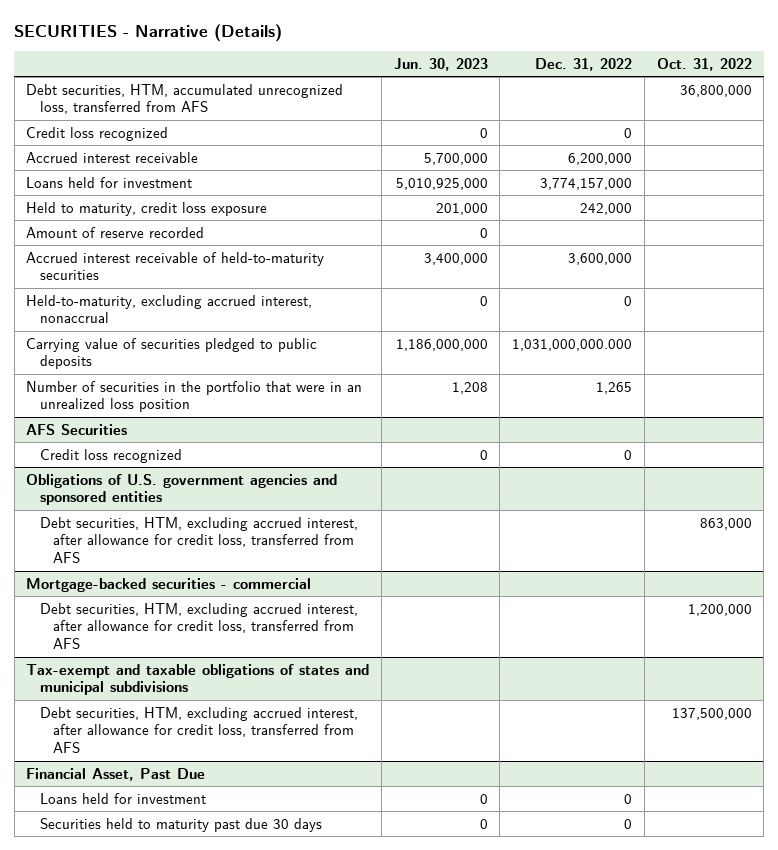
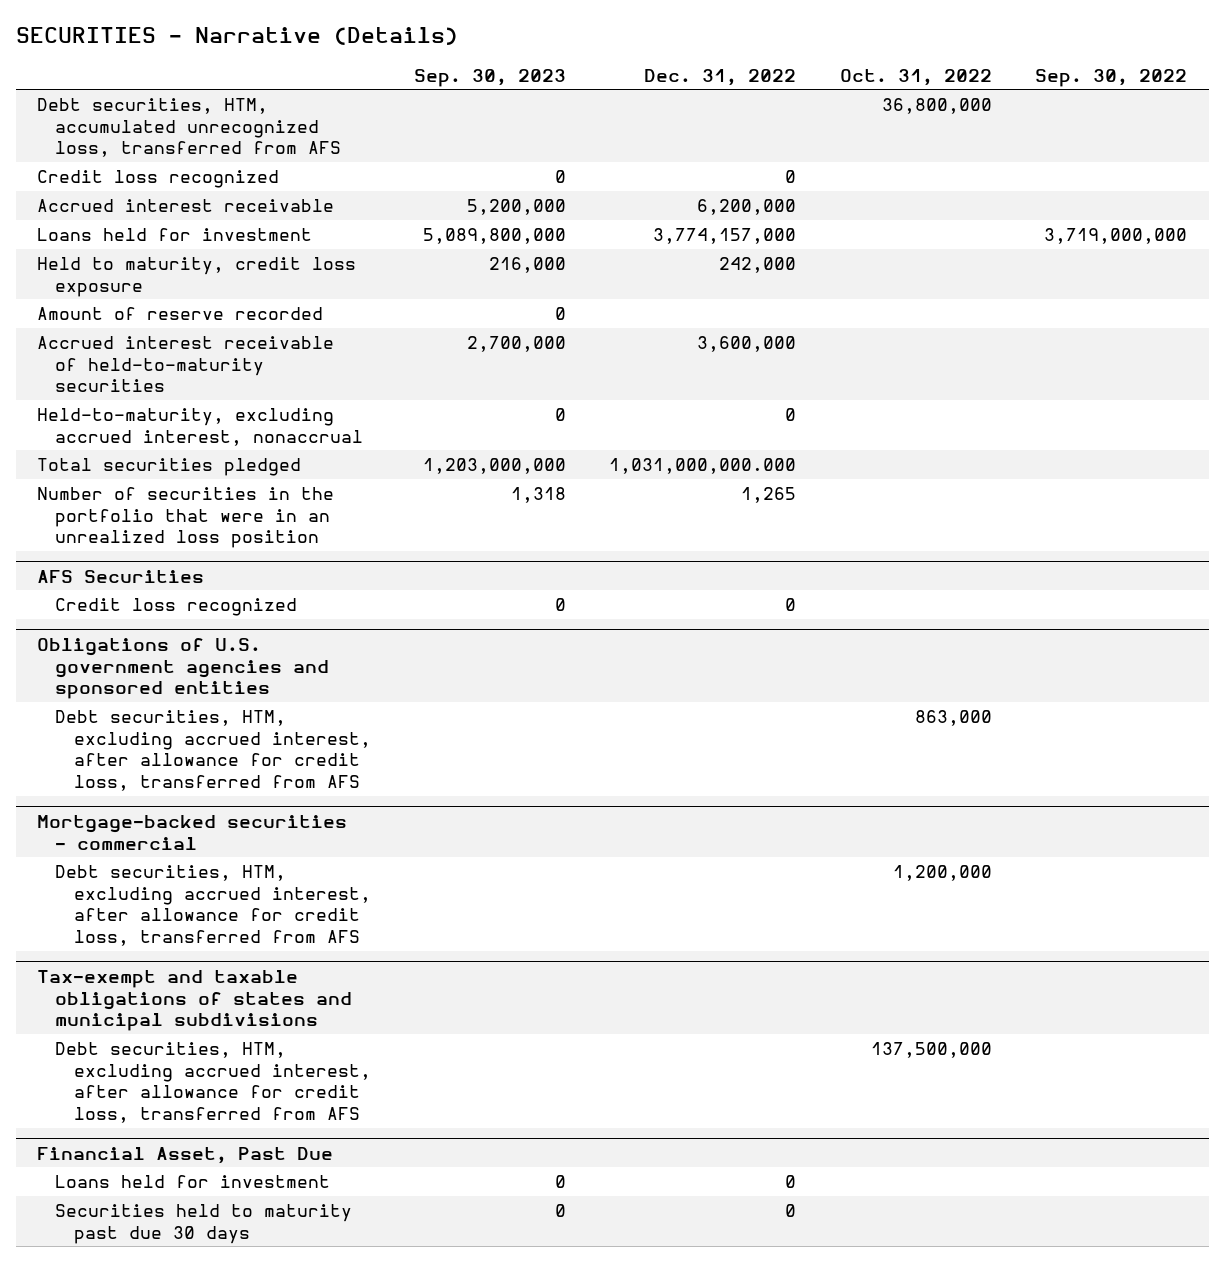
[393,57,488,71] Jun. 30, 2023 -> none
none -> [413,68,566,87] Sep. 30, 2023
none -> [1034,68,1187,87] Sep. 30, 2022
[26,337,318,370] Carrying value of securities pledged to public deposits -> [37,458,302,477] Total securities pledged

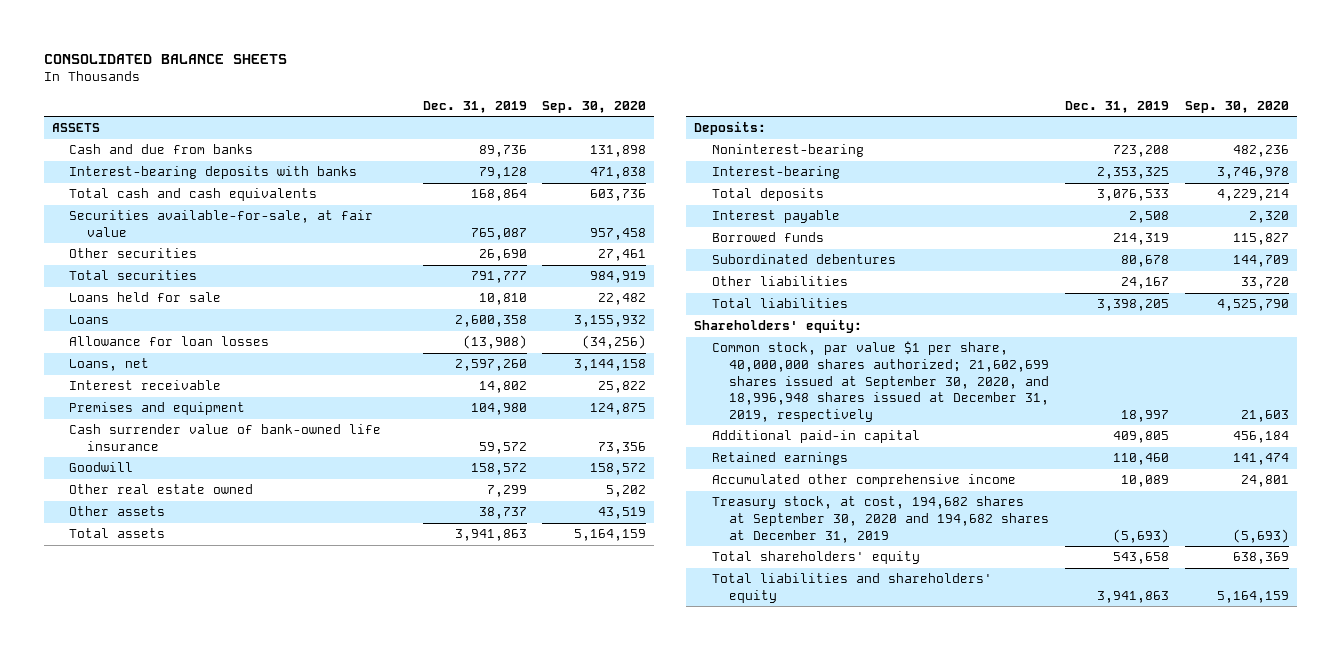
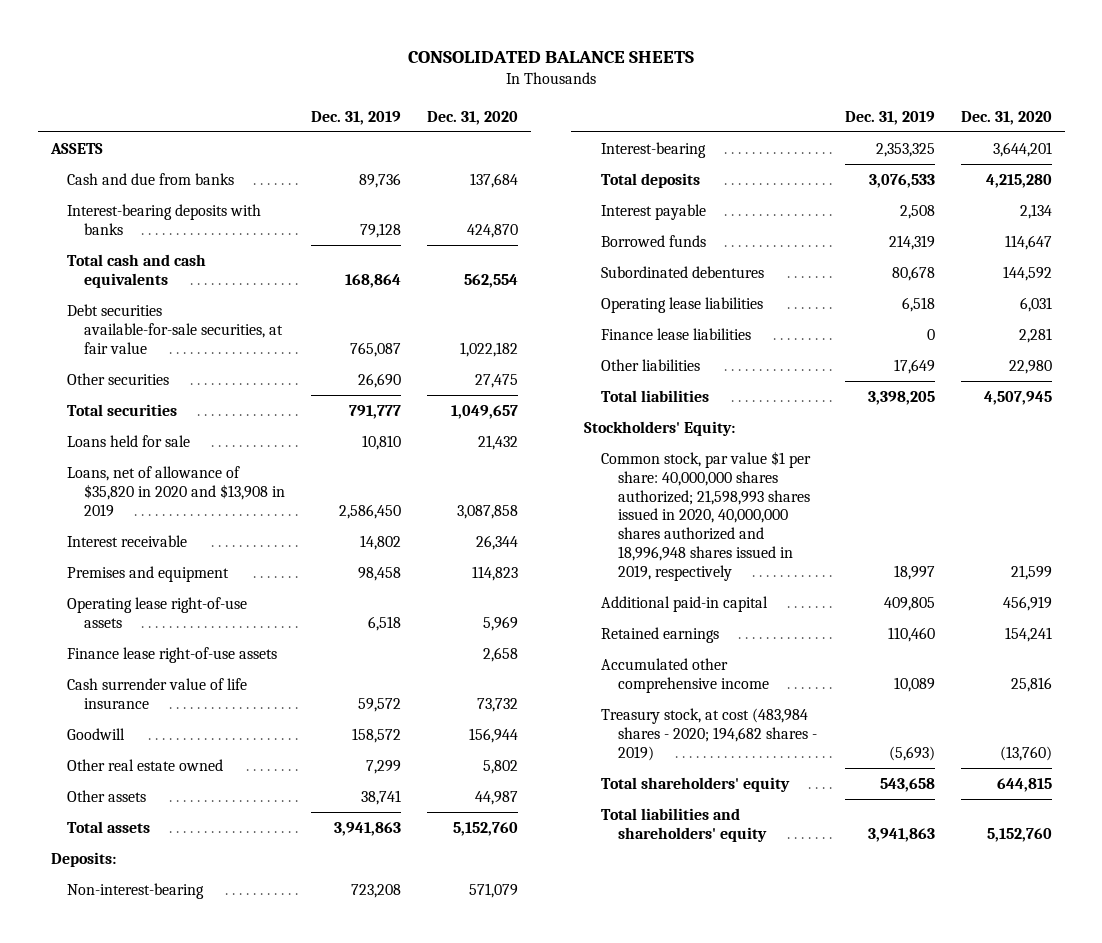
[542,100,647,113] Sep. 30, 2020 -> none
none -> [426,110,518,125] Dec. 31, 2020
[69,210,374,237] Securities available-for-sale, at fair value -> [67,304,283,354] Debt securities available-for-sale securities, at fair value
[69,315,110,325] Loans -> none
[69,336,270,347] Allowance for loan losses -> none
[69,358,150,372] Loans, net -> none
none -> [67,466,285,517] Loans, net of allowance of $35,820 in 2020 and $13,908 in 2019
[470,403,527,416] 104,980 -> [357,567,401,582] 98,458
none -> [67,597,248,628] Operating lease right-of-use assets
none -> [67,647,278,664] Finance lease right-of-use assets
[69,424,382,451] Cash surrender value of bank-owned life insurance -> [67,678,248,709] Cash surrender value of life insurance
[478,507,527,520] 38,737 -> [360,790,401,806] 38,741
[711,144,864,158] Noninterest-bearing -> [67,883,205,900] Non-interest-bearing
none -> [600,297,763,314] Operating lease liabilities
none -> [600,328,751,341] Finance lease liabilities
[1120,277,1169,290] 24,167 -> [893,359,935,375] 17,649
[694,319,863,334] Shareholders' equity: -> [584,421,736,437] Stockholders' Equity:
[711,341,1049,422] Common stock, par value $1 per share, 40,000,000 shares authorized; 21,602,699 shares issued at September 30, 2020, and 18,996,948 shares issued at December 31, 2019, respectively -> [600,451,811,581] Common stock, par value $1 per share: 40,000,000 shares authorized; 21,598,993 shares issued in 2020, 40,000,000 shares authorized and 18,996,948 shares issued in 2019, respectively
[711,496,1049,543] Treasury stock, at cost, 194,682 shares at September 30, 2020 and 194,682 shares at December 31, 2019 -> [600,708,817,761] Treasury stock, at cost (483,984 shares - 2020; 194,682 shares - 2019)

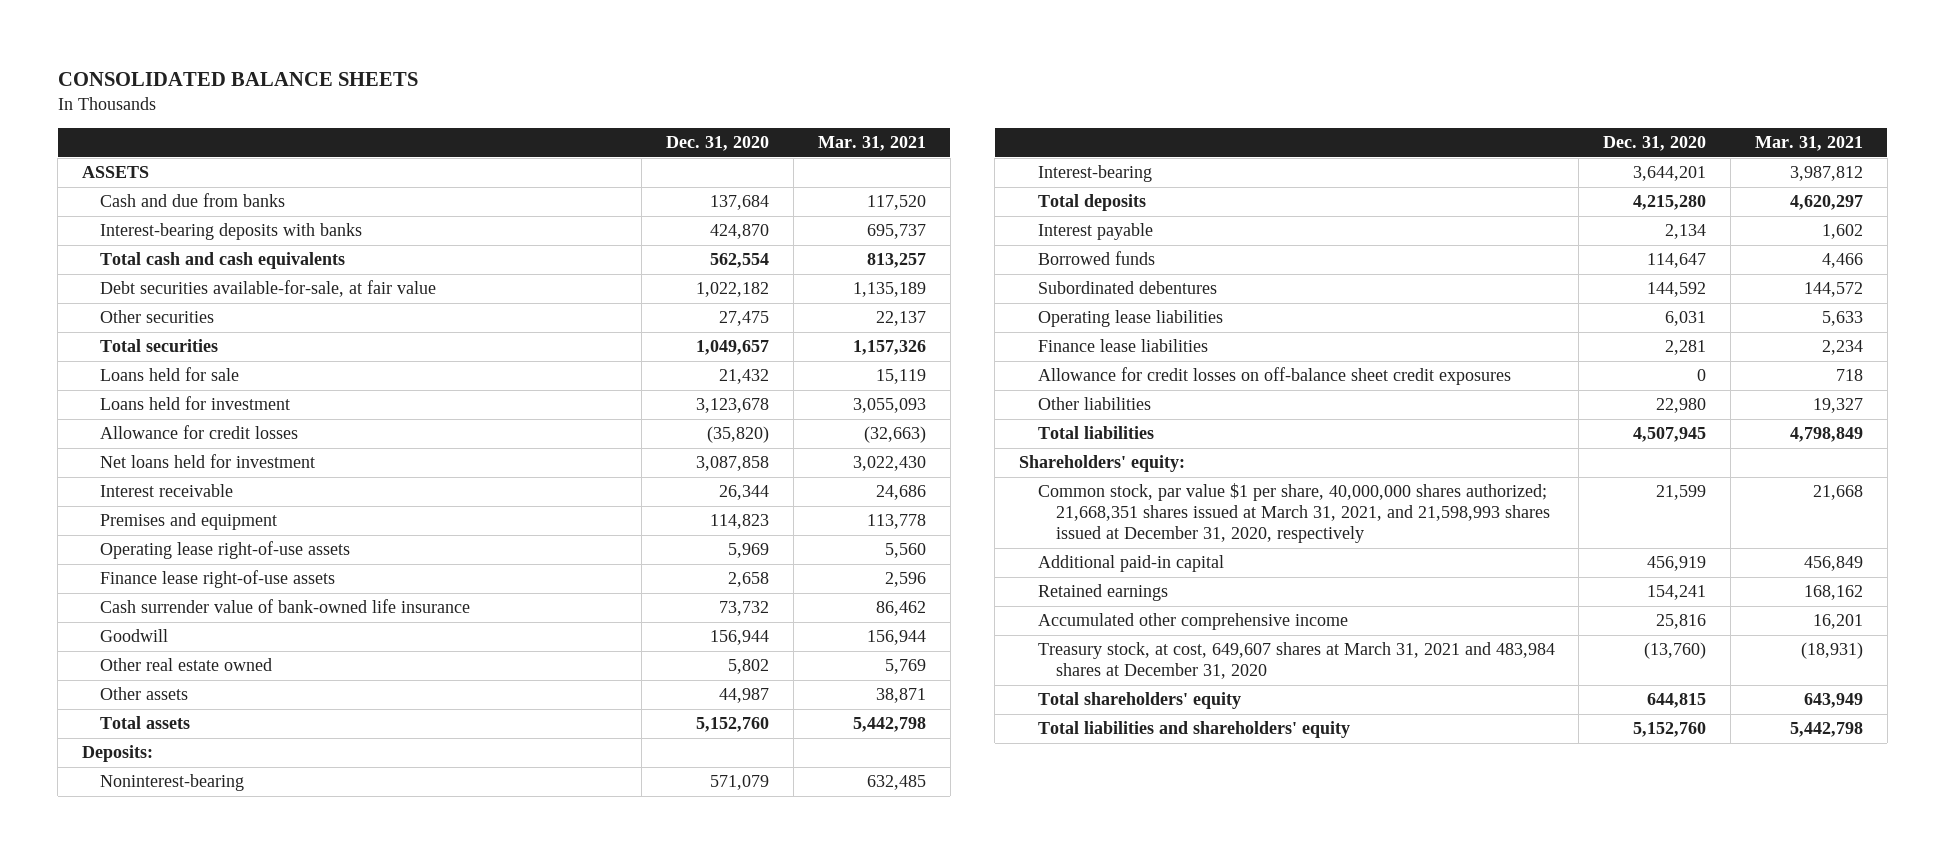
[310,110,401,125] Dec. 31, 2019 -> none
none -> [817,136,926,152] Mar. 31, 2021
[67,304,283,354] Debt securities available-for-sale securities, at fair value -> [100,280,437,298] Debt securities available-for-sale, at fair value
none -> [100,396,291,411] Loans held for investment
none -> [100,425,299,440] Allowance for credit losses
[67,466,285,517] Loans, net of allowance of $35,820 in 2020 and $13,908 in 2019 -> [100,454,316,469] Net loans held for investment
[67,678,248,709] Cash surrender value of life insurance -> [100,599,471,614] Cash surrender value of bank-owned life insurance
[67,883,205,900] Non-interest-bearing -> [100,774,245,792] Noninterest-bearing
none -> [1037,367,1511,386] Allowance for credit losses on off-balance sheet credit exposures
[584,421,736,437] Stockholders' Equity: -> [1019,455,1186,473] Shareholders' equity:
[600,451,811,581] Common stock, par value $1 per share: 40,000,000 shares authorized; 21,598,993 shares issued in 2020, 40,000,000 shares authorized and 18,996,948 shares issued in 2019, respectively -> [1037,483,1550,544] Common stock, par value $1 per share, 40,000,000 shares authorized; 21,668,351 shares issued at March 31, 2021, and 21,598,993 shares issued at December 31, 2020, respectively
[600,708,817,761] Treasury stock, at cost (483,984 shares - 2020; 194,682 shares - 2019) -> [1037,642,1555,680] Treasury stock, at cost, 649,607 shares at March 31, 2021 and 483,984 shares at December 31, 2020

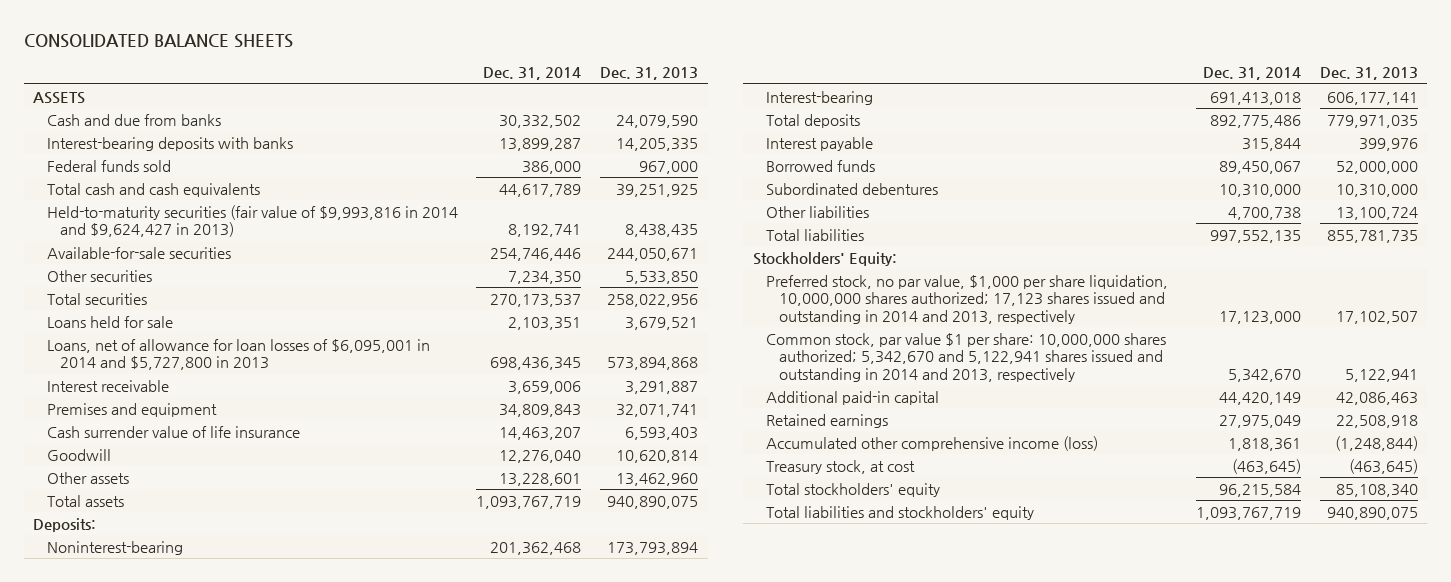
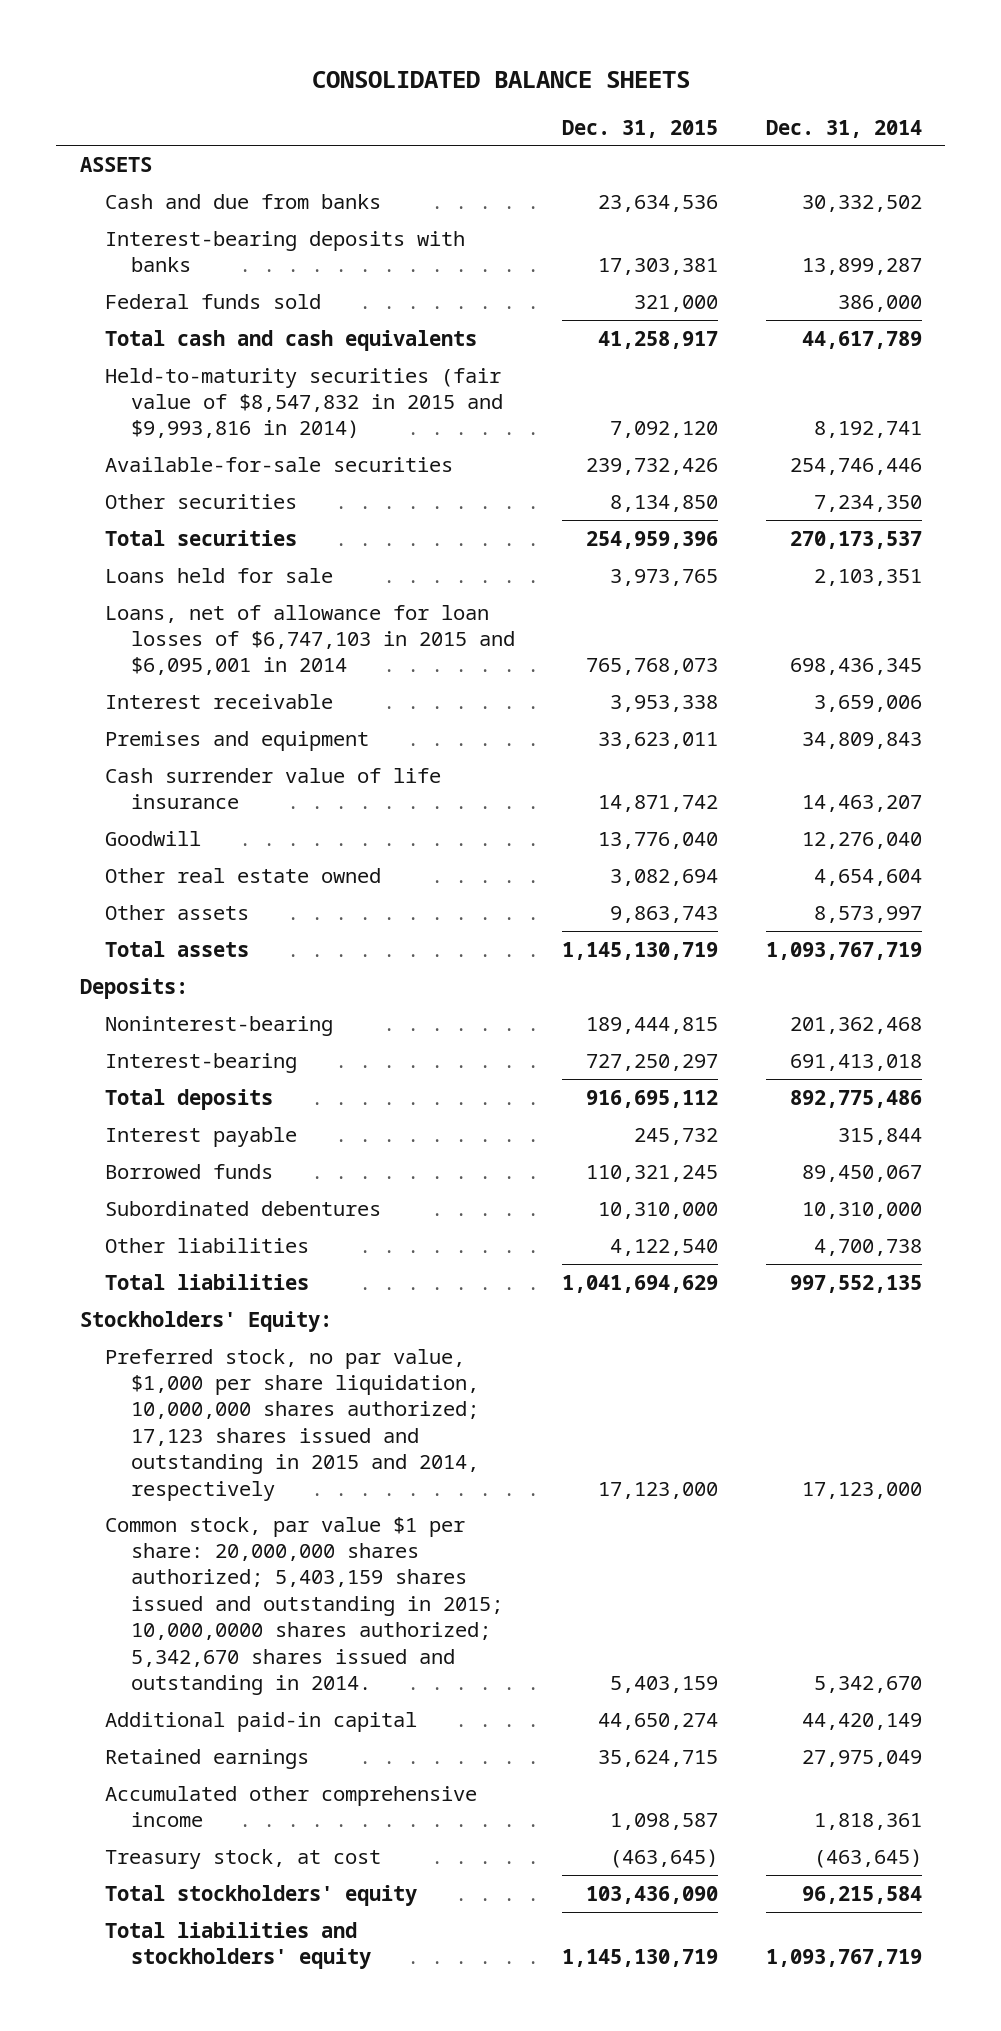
[600,67,699,81] Dec. 31, 2013 -> none
none -> [562,119,719,138] Dec. 31, 2015
[46,204,458,238] Held-to-maturity securities (fair value of $9,993,816 in 2014 and $9,624,427 in 2013) -> [105,367,504,439] Held-to-maturity securities (fair value of $8,547,832 in 2015 and $9,993,816 in 2014)
[46,338,430,371] Loans, net of allowance for loan losses of $6,095,001 in 2014 and $5,727,800 in 2013 -> [105,604,516,676] Loans, net of allowance for loan losses of $6,747,103 in 2015 and $6,095,001 in 2014
none -> [105,867,382,883] Other real estate owned
[499,472,582,486] 13,228,601 -> [813,905,922,923] 8,573,997
[766,274,1169,324] Preferred stock, no par value, $1,000 per share liquidation, 10,000,000 shares authorized; 17,123 shares issued and outstanding in 2014 and 2013, respectively -> [105,1348,480,1501] Preferred stock, no par value, $1,000 per share liquidation, 10,000,000 shares authorized; 17,123 shares issued and outstanding in 2015 and 2014, respectively
[766,332,1167,382] Common stock, par value $1 per share: 10,000,000 shares authorized; 5,342,670 and 5,122,941 shares issued and outstanding in 2014 and 2013, respectively -> [105,1516,504,1695] Common stock, par value $1 per share: 20,000,000 shares authorized; 5,403,159 shares issued and outstanding in 2015; 10,000,0000 shares authorized; 5,342,670 shares issued and outstanding in 2014.
[766,435,1099,451] Accumulated other comprehensive income (loss) -> [105,1785,478,1828] Accumulated other comprehensive income

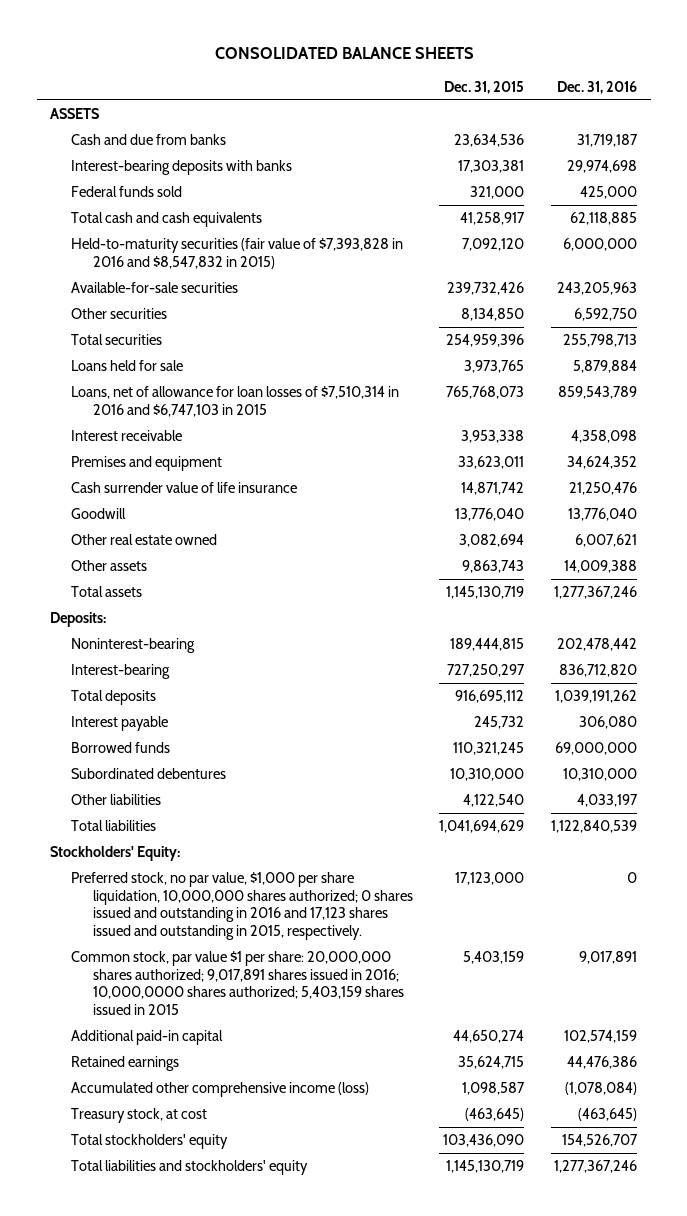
[765,119,922,138] Dec. 31, 2014 -> none
none -> [557,80,638,94] Dec. 31, 2016
[105,367,504,439] Held-to-maturity securities (fair value of $8,547,832 in 2015 and $9,993,816 in 2014) -> [71,238,404,269] Held-to-maturity securities (fair value of $7,393,828 in 2016 and $8,547,832 in 2015)
[105,604,516,676] Loans, net of allowance for loan losses of $6,747,103 in 2015 and $6,095,001 in 2014 -> [71,386,400,417] Loans, net of allowance for loan losses of $7,510,314 in 2016 and $6,747,103 in 2015
[105,1348,480,1501] Preferred stock, no par value, $1,000 per share liquidation, 10,000,000 shares authorized; 17,123 shares issued and outstanding in 2015 and 2014, respectively -> [71,872,413,940] Preferred stock, no par value, $1,000 per share liquidation, 10,000,000 shares authorized; 0 shares issued and outstanding in 2016 and 17,123 shares issued and outstanding in 2015, respectively.
[105,1516,504,1695] Common stock, par value $1 per share: 20,000,000 shares authorized; 5,403,159 shares issued and outstanding in 2015; 10,000,0000 shares authorized; 5,342,670 shares issued and outstanding in 2014. -> [71,951,404,1015] Common stock, par value $1 per share: 20,000,000 shares authorized; 9,017,891 shares issued in 2016; 10,000,0000 shares authorized; 5,403,159 shares issued in 2015
[105,1785,478,1828] Accumulated other comprehensive income -> [71,1082,370,1098] Accumulated other comprehensive income (loss)

